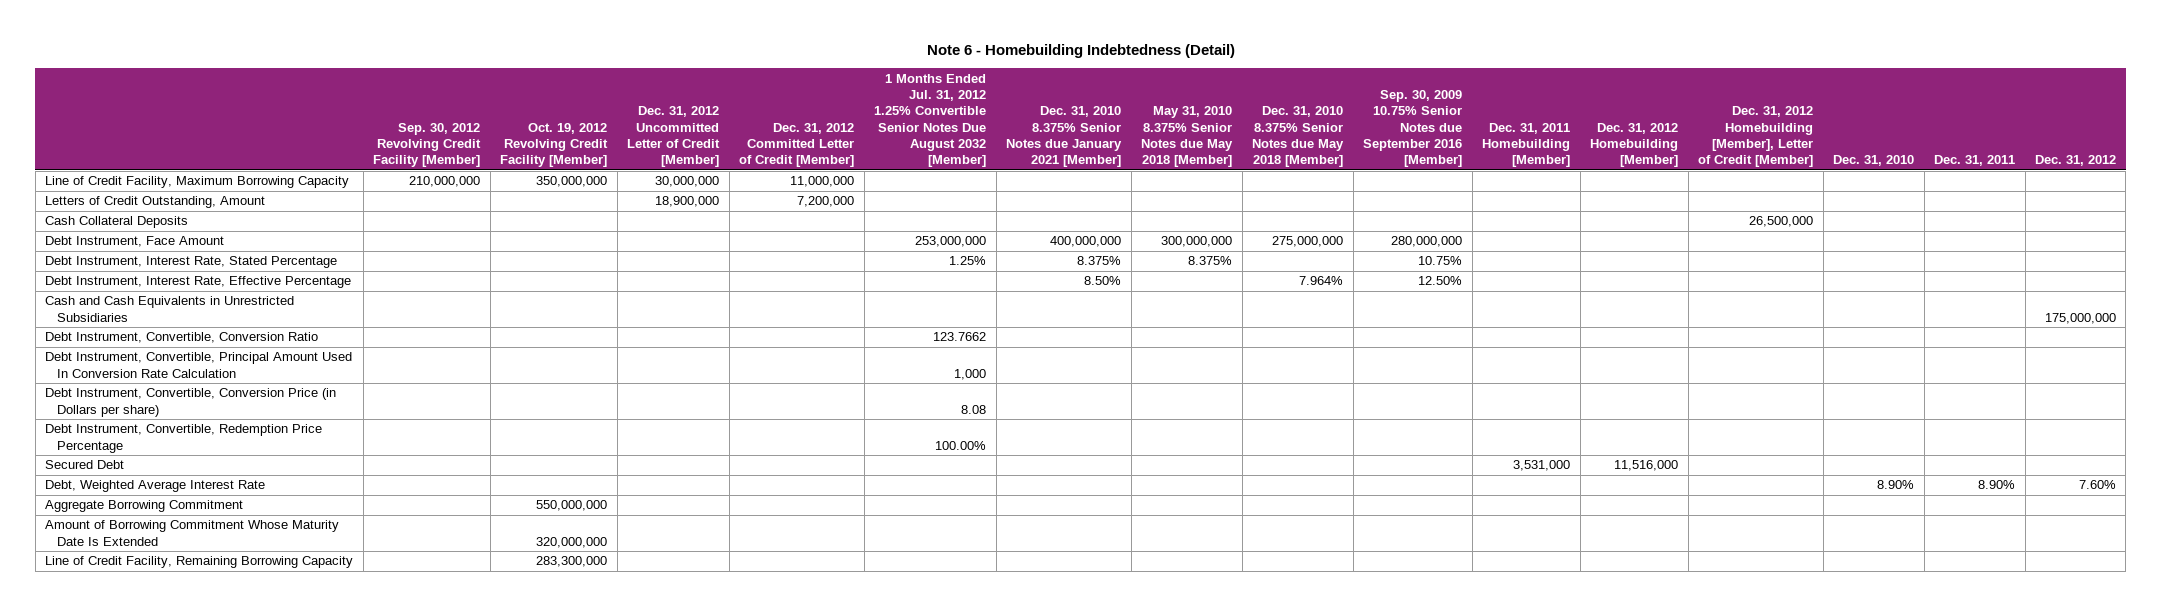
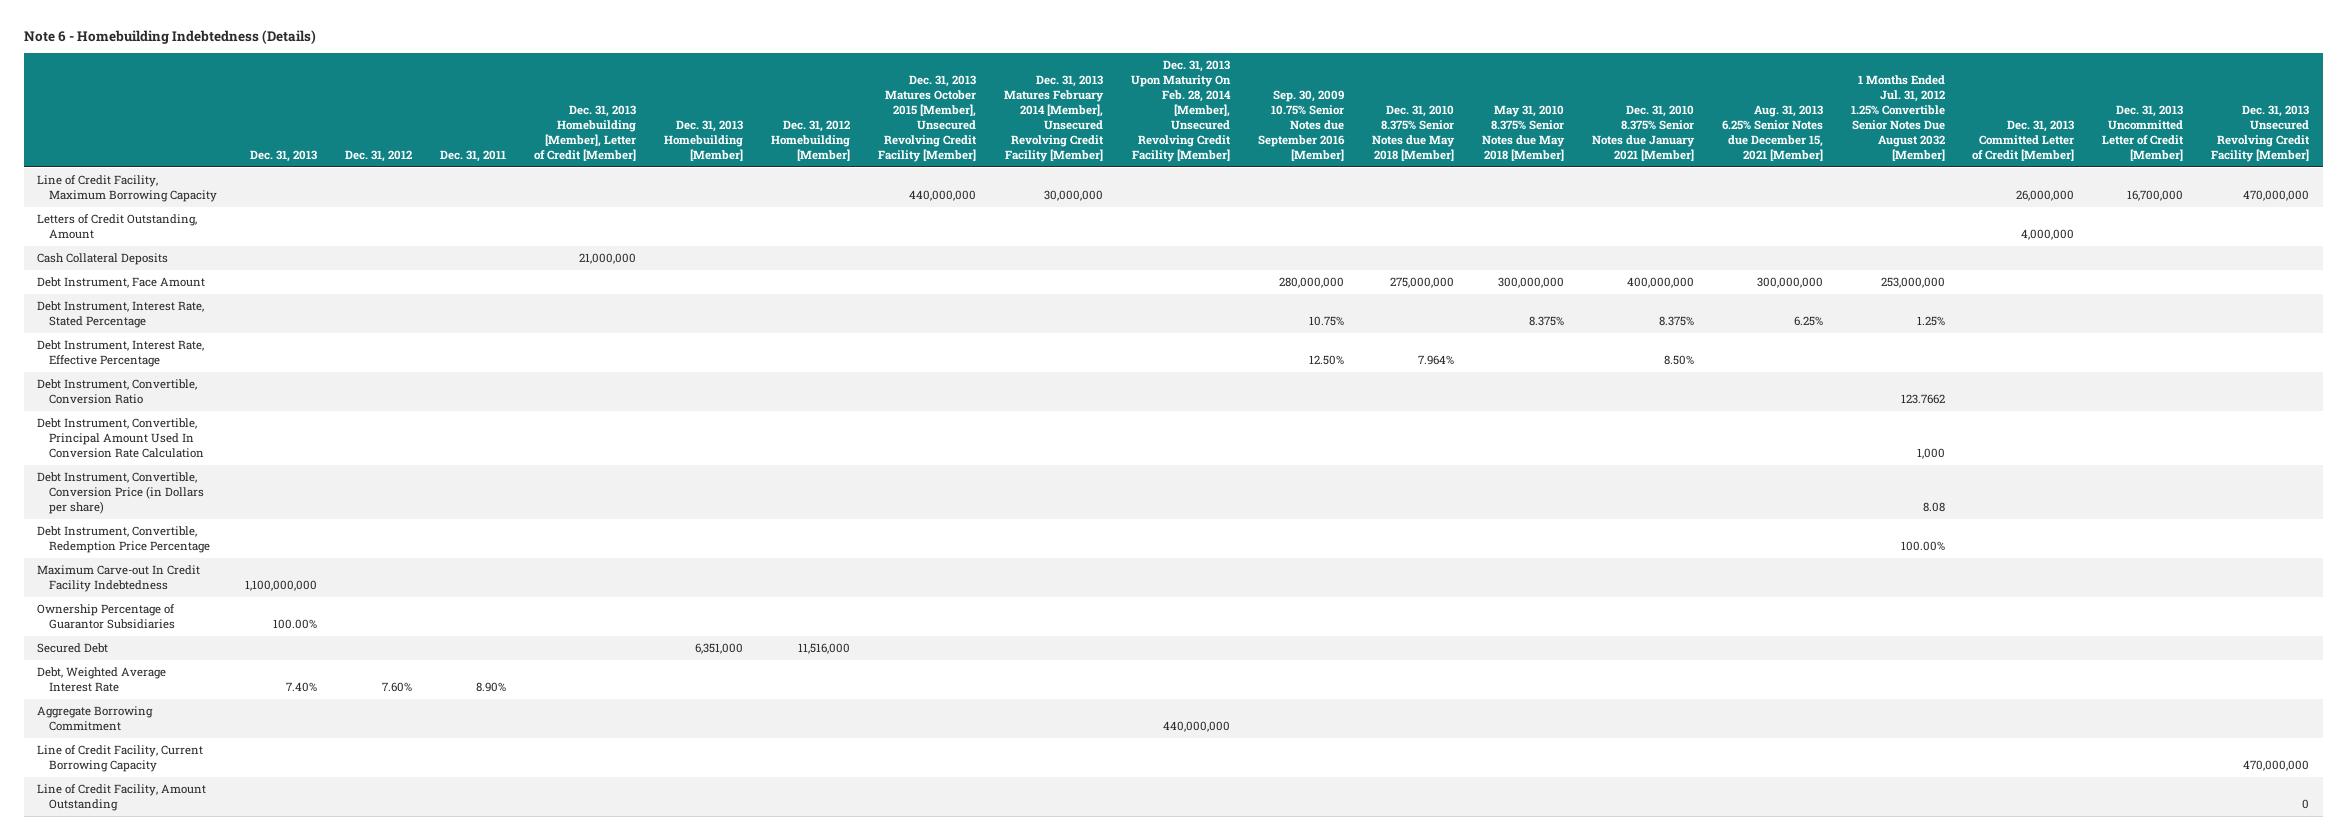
[926,44,1235,59] Note 6 - Homebuilding Indebtedness (Detail) -> [23,30,316,45] Note 6 - Homebuilding Indebtedness (Details)
[373,122,482,168] Sep. 30, 2012 Revolving Credit Facility [Member] -> none
[500,122,609,168] Oct. 19, 2012 Revolving Credit Facility [Member] -> none
[627,106,721,168] Dec. 31, 2012 Uncommitted Letter of Credit [Member] -> none
[739,122,855,168] Dec. 31, 2012 Committed Letter of Credit [Member] -> none
[1482,122,1571,168] Dec. 31, 2011 Homebuilding [Member] -> none
[1698,106,1814,168] Dec. 31, 2012 Homebuilding [Member], Letter of Credit [Member] -> none
[1833,155,1915,167] Dec. 31, 2010 -> none
none -> [250,149,318,162] Dec. 31, 2013
none -> [534,104,637,161] Dec. 31, 2013 Homebuilding [Member], Letter of Credit [Member]
none -> [664,119,744,161] Dec. 31, 2013 Homebuilding [Member]
none -> [877,75,977,162] Dec. 31, 2013 Matures October 2015 [Member], Unsecured Revolving Credit Facility [Member]
none -> [1003,75,1104,162] Dec. 31, 2013 Matures February 2014 [Member], Unsecured Revolving Credit Facility [Member]
none -> [1130,60,1231,162] Dec. 31, 2013 Upon Maturity On Feb. 28, 2014 [Member], Unsecured Revolving Credit Facility [Member]
none -> [1721,104,1823,161] Aug. 31, 2013 6.25% Senior Notes due December 15, 2021 [Member]
none -> [1972,119,2075,161] Dec. 31, 2013 Committed Letter of Credit [Member]
none -> [2102,104,2185,161] Dec. 31, 2013 Uncommitted Letter of Credit [Member]
none -> [2211,104,2311,162] Dec. 31, 2013 Unsecured Revolving Credit Facility [Member]
[45,296,295,322] Cash and Cash Equivalents in Unrestricted Subsidiaries -> none
none -> [37,565,201,593] Maximum Carve-out In Credit Facility Indebtedness
none -> [37,604,176,630] Ownership Percentage of Guarantor Subsidiaries
[45,520,340,546] Amount of Borrowing Commitment Whose Maturity Date Is Extended -> none
[45,556,354,569] Line of Credit Facility, Remaining Borrowing Capacity -> [37,745,204,773] Line of Credit Facility, Current Borrowing Capacity
none -> [37,784,207,812] Line of Credit Facility, Amount Outstanding

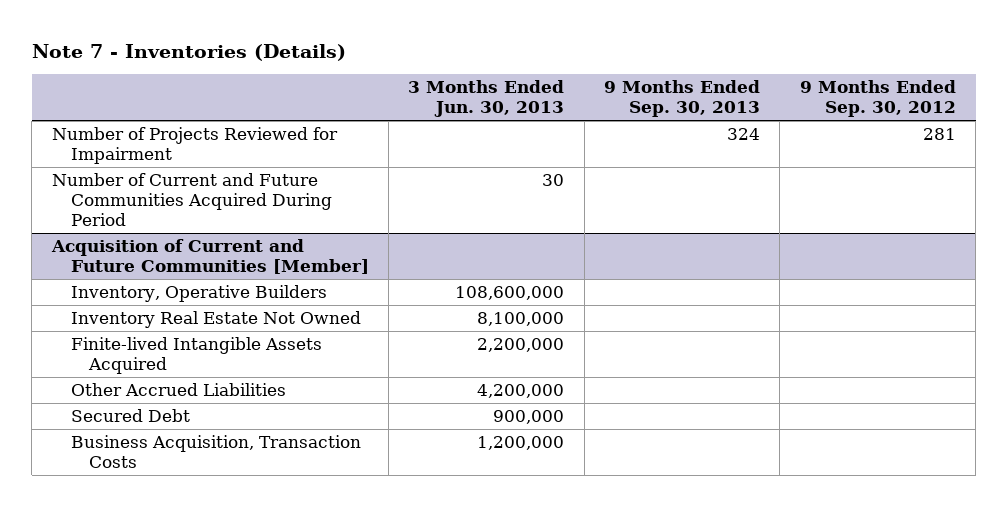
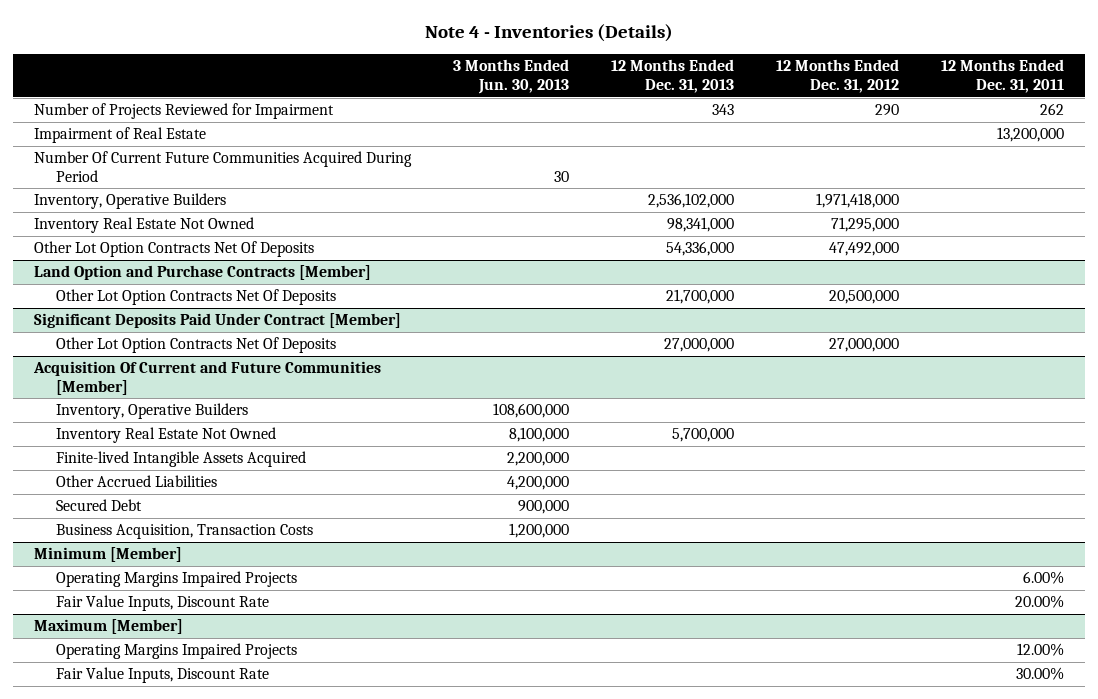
[31,43,346,61] Note 7 - Inventories (Details) -> [424,23,673,42] Note 4 - Inventories (Details)
[603,80,760,118] 9 Months Ended Sep. 30, 2013 -> none
[799,80,956,118] 9 Months Ended Sep. 30, 2012 -> none
none -> [610,59,734,94] 12 Months Ended Dec. 31, 2013
none -> [775,59,899,94] 12 Months Ended Dec. 31, 2012
none -> [940,59,1064,94] 12 Months Ended Dec. 31, 2011
none -> [33,127,206,144] Impairment of Real Estate
[51,173,332,226] Number of Current and Future Communities Acquired During Period -> [33,151,412,183] Number Of Current Future Communities Acquired During Period
none -> [33,193,226,210] Inventory, Operative Builders
none -> [33,217,254,234] Inventory Real Estate Not Owned
none -> [33,241,314,258] Other Lot Option Contracts Net Of Deposits
none -> [33,265,371,281] Land Option and Purchase Contracts [Member]
none -> [56,289,337,306] Other Lot Option Contracts Net Of Deposits
none -> [33,313,401,329] Significant Deposits Paid Under Contract [Member]
none -> [56,337,337,354] Other Lot Option Contracts Net Of Deposits
[50,239,369,274] Acquisition of Current and Future Communities [Member] -> [32,361,381,396] Acquisition Of Current and Future Communities [Member]
none -> [33,547,182,563] Minimum [Member]
none -> [56,571,298,588] Operating Margins Impaired Projects
none -> [56,595,270,612] Fair Value Inputs, Discount Rate
none -> [33,619,183,635] Maximum [Member]
none -> [56,643,298,660] Operating Margins Impaired Projects
none -> [56,667,270,684] Fair Value Inputs, Discount Rate

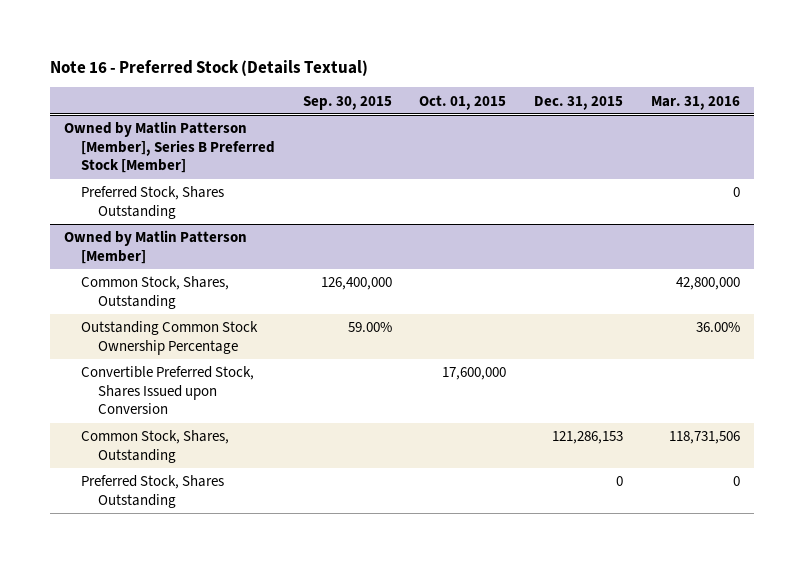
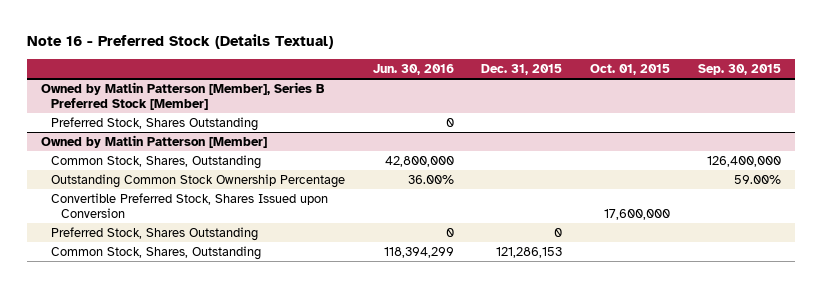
[650,95,740,110] Mar. 31, 2016 -> none
none -> [372,63,454,75] Jun. 30, 2016
[80,430,229,463] Common Stock, Shares, Outstanding -> [50,245,261,260] Common Stock, Shares, Outstanding

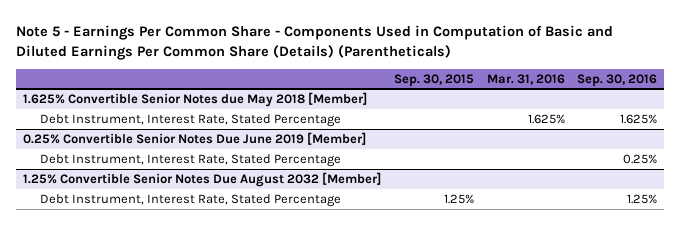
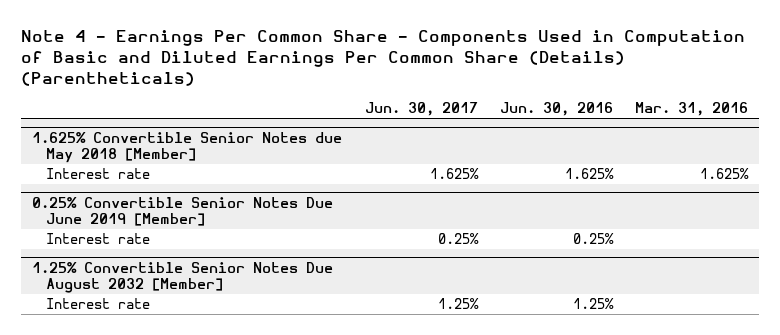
[16,25,614,61] Note 5 - Earnings Per Common Share - Components Used in Computation of Basic and Diluted Earnings Per Common Share (Details) (Parentheticals) -> [21,30,746,87] Note 4 - Earnings Per Common Share - Components Used in Computation of Basic and Diluted Earnings Per Common Share (Details) (Parentheticals)
[393,73,474,87] Sep. 30, 2015 -> none
[577,73,658,87] Sep. 30, 2016 -> none
none -> [364,102,478,117] Jun. 30, 2017
none -> [499,102,613,117] Jun. 30, 2016
[39,113,341,127] Debt Instrument, Interest Rate, Stated Percentage -> [46,168,151,180] Interest rate
[39,153,341,167] Debt Instrument, Interest Rate, Stated Percentage -> [46,233,151,245] Interest rate
[39,193,341,207] Debt Instrument, Interest Rate, Stated Percentage -> [46,298,151,310] Interest rate

